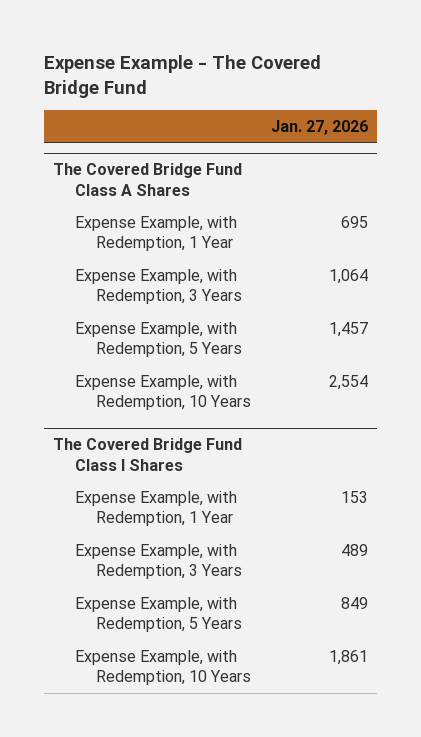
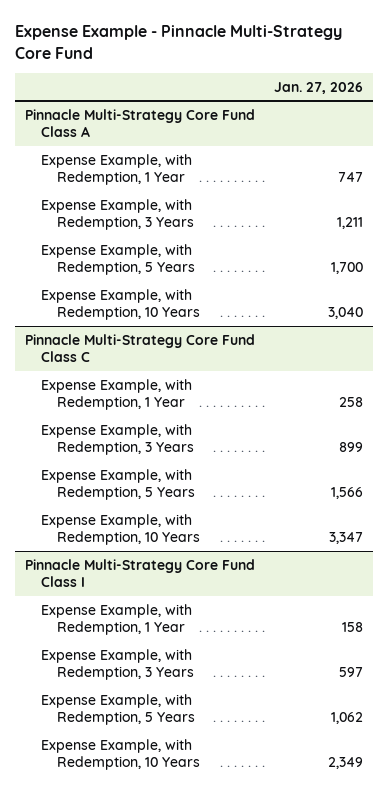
[43,54,321,98] Expense Example - The Covered Bridge Fund -> [15,25,343,59] Expense Example - Pinnacle Multi-Strategy Core Fund
[53,163,243,196] The Covered Bridge Fund Class A Shares -> none
[53,438,243,471] The Covered Bridge Fund Class I Shares -> none
none -> [24,108,255,137] Pinnacle Multi-Strategy Core Fund Class A
[340,215,368,228] 695 -> [338,171,364,182] 747
[328,268,368,284] 1,064 -> [337,216,364,229] 1,211
[328,321,368,337] 1,457 -> [331,261,364,274] 1,700
[328,374,368,390] 2,554 -> [328,306,364,319] 3,040
none -> [24,333,255,362] Pinnacle Multi-Strategy Core Fund Class C
[340,490,368,503] 153 -> [339,396,364,407] 258
[340,543,368,556] 489 -> [339,441,364,452] 899
[340,596,368,609] 849 -> [331,486,364,499] 1,566
[328,649,368,665] 1,861 -> [329,531,364,544] 3,347
none -> [24,558,255,587] Pinnacle Multi-Strategy Core Fund Class I
none -> [40,603,192,635] Expense Example, with Redemption, 1 Year
none -> [40,648,194,680] Expense Example, with Redemption, 3 Years
none -> [40,693,195,725] Expense Example, with Redemption, 5 Years
none -> [40,738,200,770] Expense Example, with Redemption, 10 Years

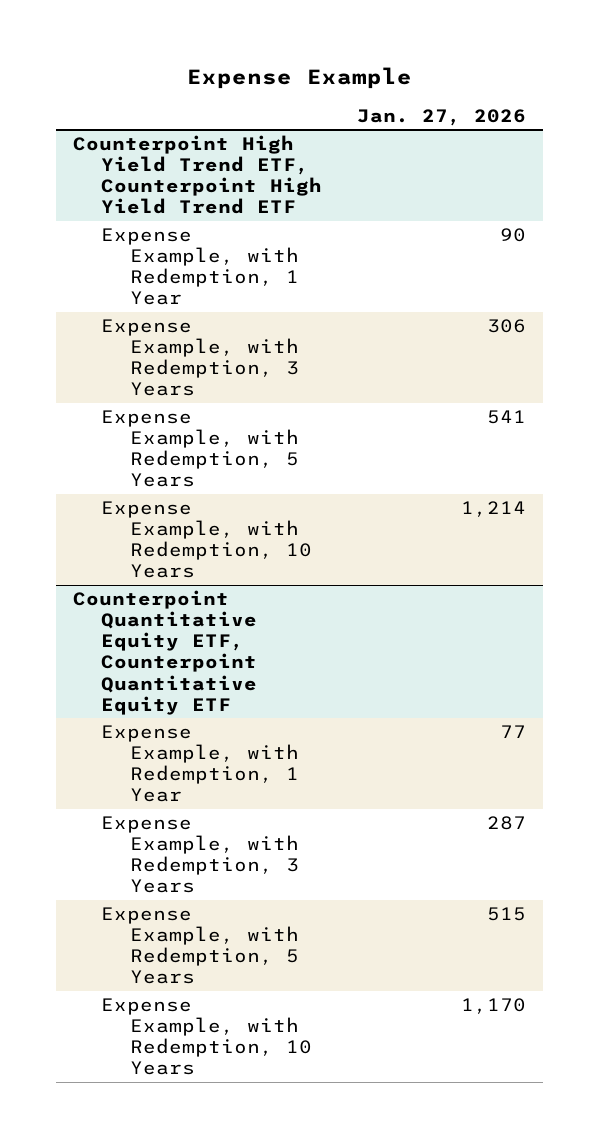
[15,25,343,59] Expense Example - Pinnacle Multi-Strategy Core Fund -> [186,66,412,89] Expense Example
[24,108,255,137] Pinnacle Multi-Strategy Core Fund Class A -> none
[24,333,255,362] Pinnacle Multi-Strategy Core Fund Class C -> none
[24,558,255,587] Pinnacle Multi-Strategy Core Fund Class I -> none
[40,603,192,635] Expense Example, with Redemption, 1 Year -> none
[40,648,194,680] Expense Example, with Redemption, 3 Years -> none
[40,693,195,725] Expense Example, with Redemption, 5 Years -> none
[40,738,200,770] Expense Example, with Redemption, 10 Years -> none
none -> [73,135,323,215] Counterpoint High Yield Trend ETF, Counterpoint High Yield Trend ETF
[338,171,364,182] 747 -> [500,228,527,243] 90
[337,216,364,229] 1,211 -> [487,319,527,334] 306
[331,261,364,274] 1,700 -> [487,410,527,425] 541
[328,306,364,319] 3,040 -> [461,501,527,518] 1,214
none -> [73,590,258,715] Counterpoint Quantitative Equity ETF, Counterpoint Quantitative Equity ETF
[339,396,364,407] 258 -> [500,725,527,739] 77
[339,441,364,452] 899 -> [487,816,527,831] 287
[331,486,364,499] 1,566 -> [487,907,527,922] 515
[329,531,364,544] 3,347 -> [461,998,527,1015] 1,170

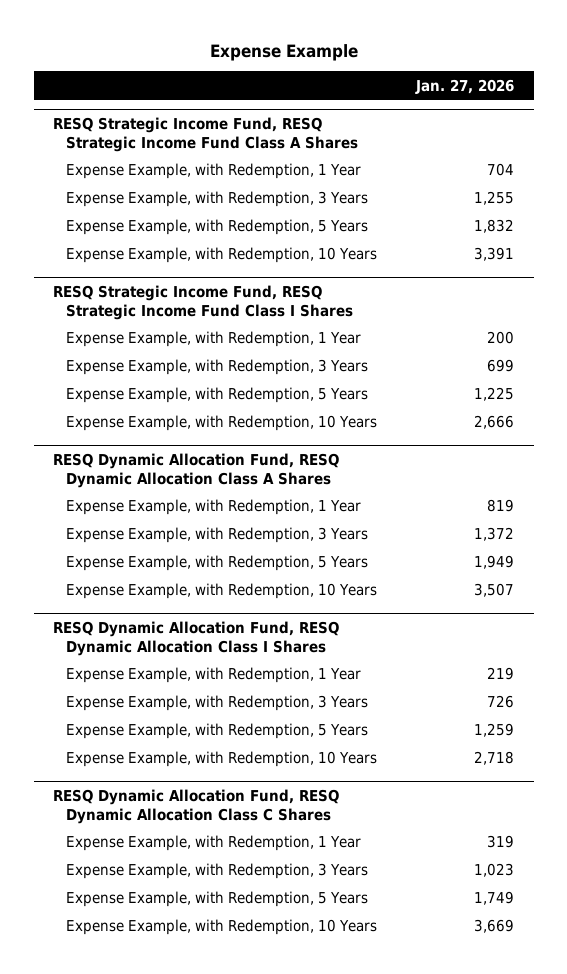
[73,135,323,215] Counterpoint High Yield Trend ETF, Counterpoint High Yield Trend ETF -> none
[73,590,258,715] Counterpoint Quantitative Equity ETF, Counterpoint Quantitative Equity ETF -> none
none -> [53,116,358,152] RESQ Strategic Income Fund, RESQ Strategic Income Fund Class A Shares
[500,228,527,243] 90 -> [486,163,514,177] 704
[487,319,527,334] 306 -> [473,191,514,206] 1,255
[487,410,527,425] 541 -> [473,219,514,234] 1,832
[461,501,527,518] 1,214 -> [473,247,514,262] 3,391
none -> [53,284,353,320] RESQ Strategic Income Fund, RESQ Strategic Income Fund Class I Shares
[500,725,527,739] 77 -> [486,331,514,345] 200
[487,816,527,831] 287 -> [486,359,514,373] 699
[487,907,527,922] 515 -> [473,387,514,402] 1,225
[461,998,527,1015] 1,170 -> [473,415,514,430] 2,666
none -> [53,452,340,488] RESQ Dynamic Allocation Fund, RESQ Dynamic Allocation Class A Shares
none -> [65,499,361,516] Expense Example, with Redemption, 1 Year
none -> [65,527,368,544] Expense Example, with Redemption, 3 Years
none -> [65,555,368,572] Expense Example, with Redemption, 5 Years
none -> [65,583,377,600] Expense Example, with Redemption, 10 Years
none -> [53,620,340,656] RESQ Dynamic Allocation Fund, RESQ Dynamic Allocation Class I Shares
none -> [65,667,361,684] Expense Example, with Redemption, 1 Year
none -> [65,695,368,712] Expense Example, with Redemption, 3 Years
none -> [65,723,368,740] Expense Example, with Redemption, 5 Years
none -> [65,751,377,768] Expense Example, with Redemption, 10 Years
none -> [53,788,340,824] RESQ Dynamic Allocation Fund, RESQ Dynamic Allocation Class C Shares
none -> [65,835,361,852] Expense Example, with Redemption, 1 Year
none -> [65,863,368,880] Expense Example, with Redemption, 3 Years
none -> [65,891,368,908] Expense Example, with Redemption, 5 Years
none -> [65,919,377,936] Expense Example, with Redemption, 10 Years

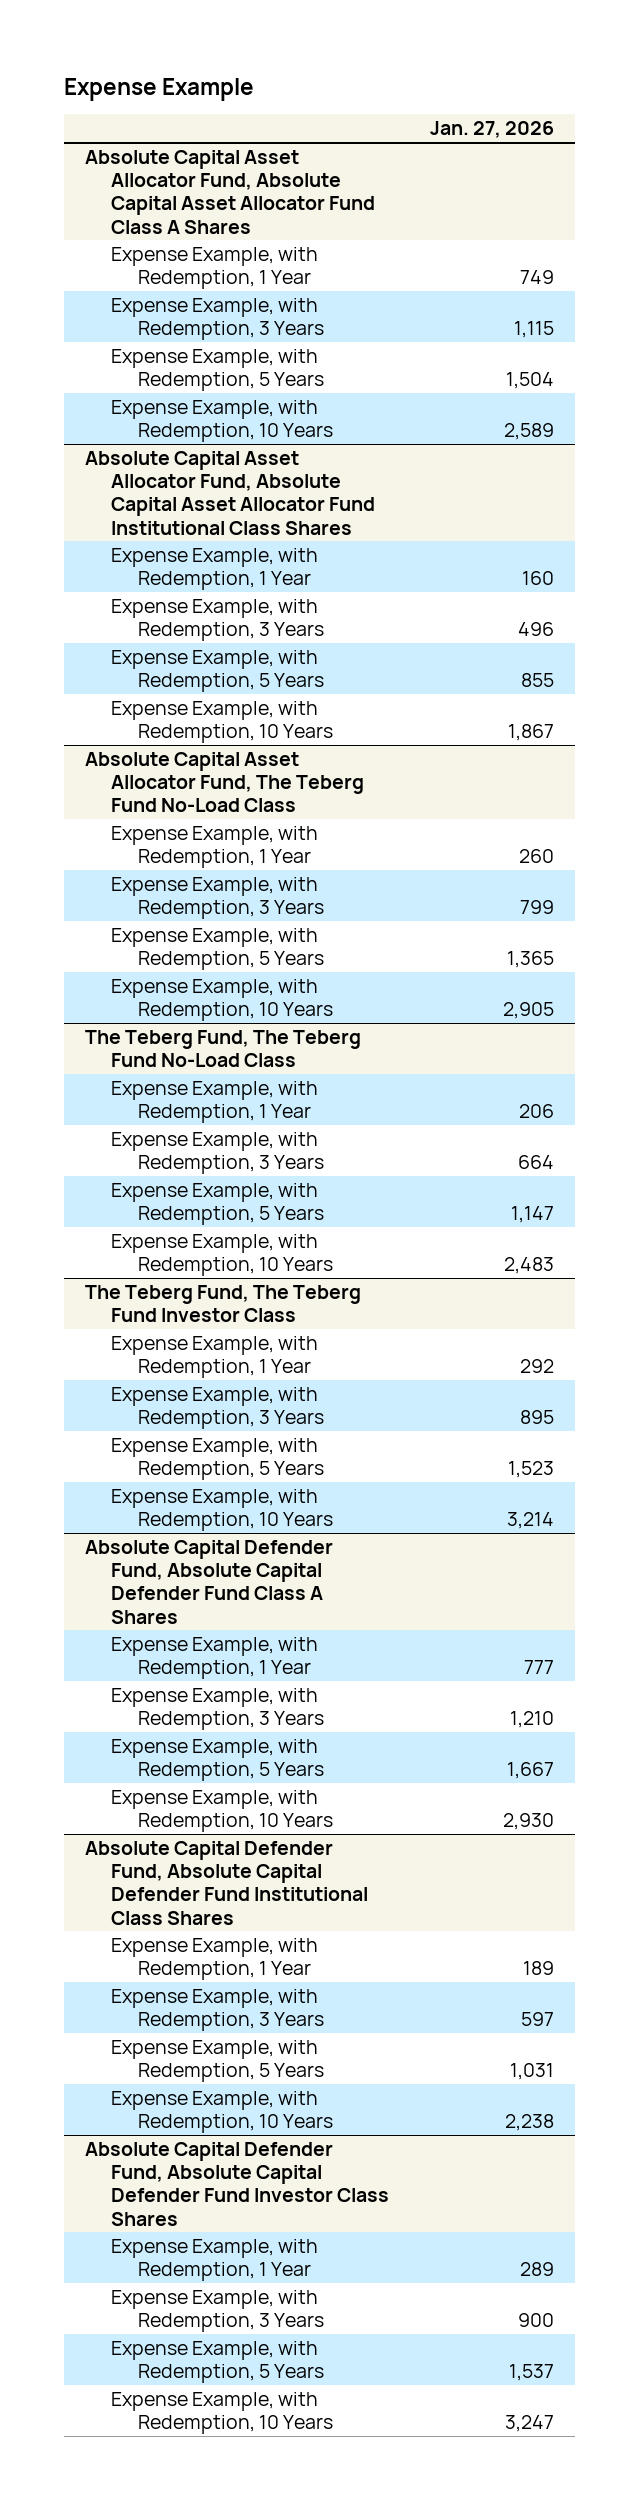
[53,116,358,152] RESQ Strategic Income Fund, RESQ Strategic Income Fund Class A Shares -> none
[53,284,353,320] RESQ Strategic Income Fund, RESQ Strategic Income Fund Class I Shares -> none
[53,452,340,488] RESQ Dynamic Allocation Fund, RESQ Dynamic Allocation Class A Shares -> none
[53,620,340,656] RESQ Dynamic Allocation Fund, RESQ Dynamic Allocation Class I Shares -> none
[53,788,340,824] RESQ Dynamic Allocation Fund, RESQ Dynamic Allocation Class C Shares -> none
none -> [84,150,376,234] Absolute Capital Asset Allocator Fund, Absolute Capital Asset Allocator Fund Class A Shares
[486,163,514,177] 704 -> [520,270,555,285] 749
[473,191,514,206] 1,255 -> [514,321,555,339] 1,115
[473,219,514,234] 1,832 -> [506,372,555,390] 1,504
[473,247,514,262] 3,391 -> [504,423,555,441] 2,589
none -> [84,451,376,535] Absolute Capital Asset Allocator Fund, Absolute Capital Asset Allocator Fund Institutional Class Shares
[486,331,514,345] 200 -> [522,571,555,586] 160
[486,359,514,373] 699 -> [518,622,555,637] 496
[473,387,514,402] 1,225 -> [521,673,555,688] 855
[473,415,514,430] 2,666 -> [508,724,555,742] 1,867
none -> [84,752,365,813] Absolute Capital Asset Allocator Fund, The Teberg Fund No-Load Class
[486,499,514,513] 819 -> [519,849,555,864] 260
[473,527,514,542] 1,372 -> [520,900,555,915] 799
[473,555,514,570] 1,949 -> [507,951,555,969] 1,365
[473,583,514,598] 3,507 -> [503,1002,555,1020] 2,905
none -> [84,1030,361,1068] The Teberg Fund, The Teberg Fund No-Load Class
[486,667,514,681] 219 -> [519,1104,555,1119] 206
[486,695,514,709] 726 -> [518,1155,555,1170] 664
[473,723,514,738] 1,259 -> [511,1206,555,1224] 1,147
[473,751,514,766] 2,718 -> [504,1257,555,1275] 2,483
none -> [84,1285,361,1323] The Teberg Fund, The Teberg Fund Investor Class
[486,835,514,849] 319 -> [520,1359,555,1374] 292
[473,863,514,878] 1,023 -> [520,1410,555,1425] 895
[473,891,514,906] 1,749 -> [508,1461,555,1479] 1,523
[473,919,514,934] 3,669 -> [507,1512,555,1530] 3,214
none -> [84,1540,333,1624] Absolute Capital Defender Fund, Absolute Capital Defender Fund Class A Shares
none -> [111,1637,319,1680] Expense Example, with Redemption, 1 Year
none -> [111,1688,324,1731] Expense Example, with Redemption, 3 Years
none -> [111,1739,324,1782] Expense Example, with Redemption, 5 Years
none -> [111,1790,333,1833] Expense Example, with Redemption, 10 Years
none -> [84,1841,369,1925] Absolute Capital Defender Fund, Absolute Capital Defender Fund Institutional Class Shares
none -> [111,1938,319,1981] Expense Example, with Redemption, 1 Year
none -> [111,1989,324,2032] Expense Example, with Redemption, 3 Years
none -> [111,2040,324,2083] Expense Example, with Redemption, 5 Years
none -> [111,2091,333,2134] Expense Example, with Redemption, 10 Years
none -> [84,2142,390,2226] Absolute Capital Defender Fund, Absolute Capital Defender Fund Investor Class Shares
none -> [111,2239,319,2282] Expense Example, with Redemption, 1 Year
none -> [111,2290,324,2333] Expense Example, with Redemption, 3 Years
none -> [111,2341,324,2384] Expense Example, with Redemption, 5 Years
none -> [111,2392,333,2435] Expense Example, with Redemption, 10 Years

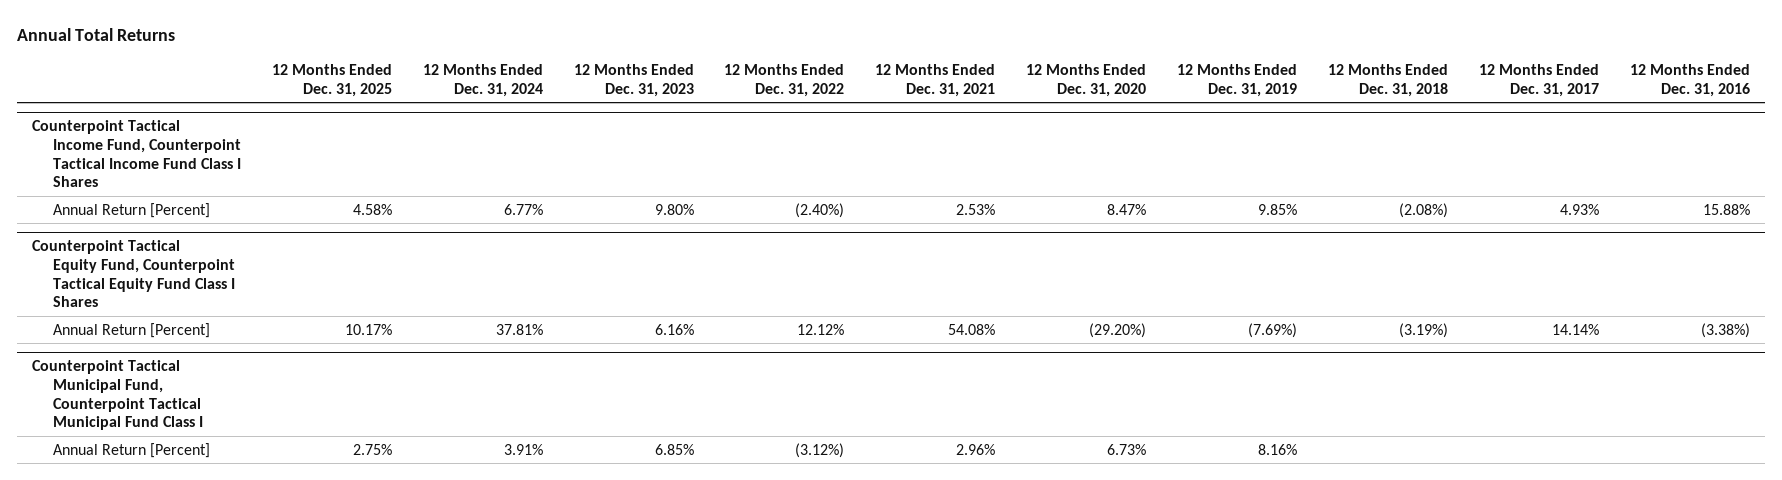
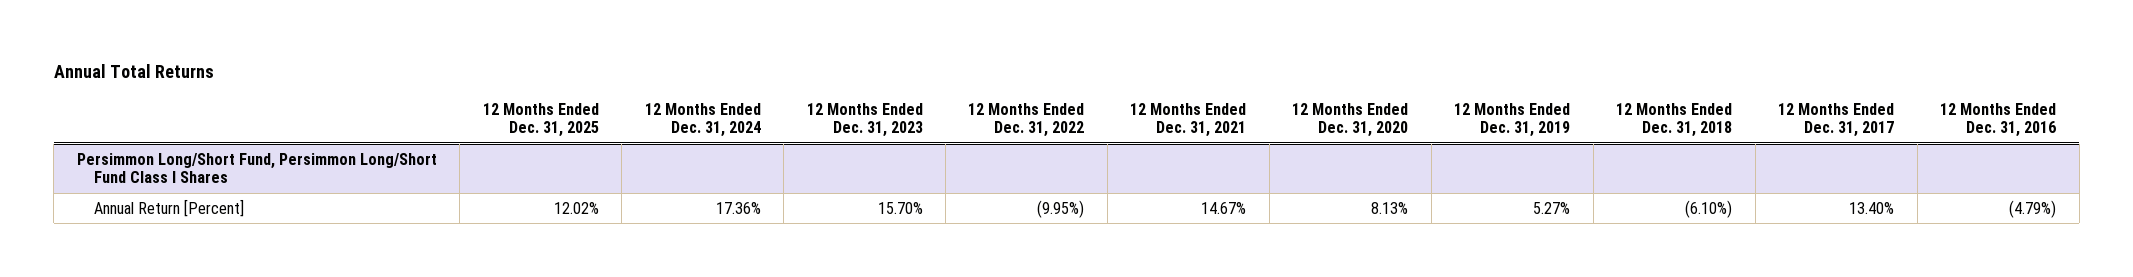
[32,120,241,188] Counterpoint Tactical Income Fund, Counterpoint Tactical Income Fund Class I Shares -> none
[32,240,235,308] Counterpoint Tactical Equity Fund, Counterpoint Tactical Equity Fund Class I Shares -> none
[52,322,210,338] Annual Return [Percent] -> none
[32,360,203,431] Counterpoint Tactical Municipal Fund, Counterpoint Tactical Municipal Fund Class I -> none
[52,442,210,458] Annual Return [Percent] -> none
none -> [76,152,437,184] Persimmon Long/Short Fund, Persimmon Long/Short Fund Class I Shares
[352,203,392,215] 4.58% -> [553,201,599,214] 12.02%
[503,203,543,215] 6.77% -> [715,201,761,214] 17.36%
[654,203,694,215] 9.80% -> [877,201,923,214] 15.70%
[795,202,845,218] (2.40%) -> [1037,199,1085,218] (9.95%)
[956,203,996,215] 2.53% -> [1201,201,1247,214] 14.67%
[1107,203,1147,215] 8.47% -> [1371,201,1409,214] 8.13%
[1258,203,1298,215] 9.85% -> [1533,201,1571,214] 5.27%
[1398,202,1448,218] (2.08%) -> [1685,199,1733,218] (6.10%)
[1559,203,1599,215] 4.93% -> [1849,201,1895,214] 13.40%
[1702,203,1750,215] 15.88% -> [2009,199,2057,218] (4.79%)

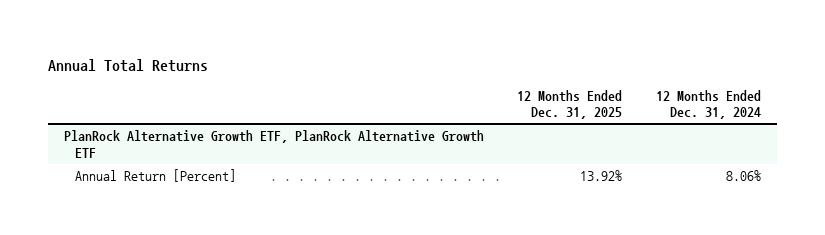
[806,102,923,138] 12 Months Ended Dec. 31, 2023 -> none
[968,102,1085,138] 12 Months Ended Dec. 31, 2022 -> none
[1130,102,1247,138] 12 Months Ended Dec. 31, 2021 -> none
[1292,102,1409,138] 12 Months Ended Dec. 31, 2020 -> none
[1454,102,1571,138] 12 Months Ended Dec. 31, 2019 -> none
[1616,102,1733,138] 12 Months Ended Dec. 31, 2018 -> none
[1778,102,1895,138] 12 Months Ended Dec. 31, 2017 -> none
[1940,102,2057,138] 12 Months Ended Dec. 31, 2016 -> none
[76,152,437,184] Persimmon Long/Short Fund, Persimmon Long/Short Fund Class I Shares -> none
none -> [64,130,485,158] PlanRock Alternative Growth ETF, PlanRock Alternative Growth ETF
[553,201,599,214] 12.02% -> [580,170,623,182] 13.92%
[715,201,761,214] 17.36% -> [725,170,761,182] 8.06%

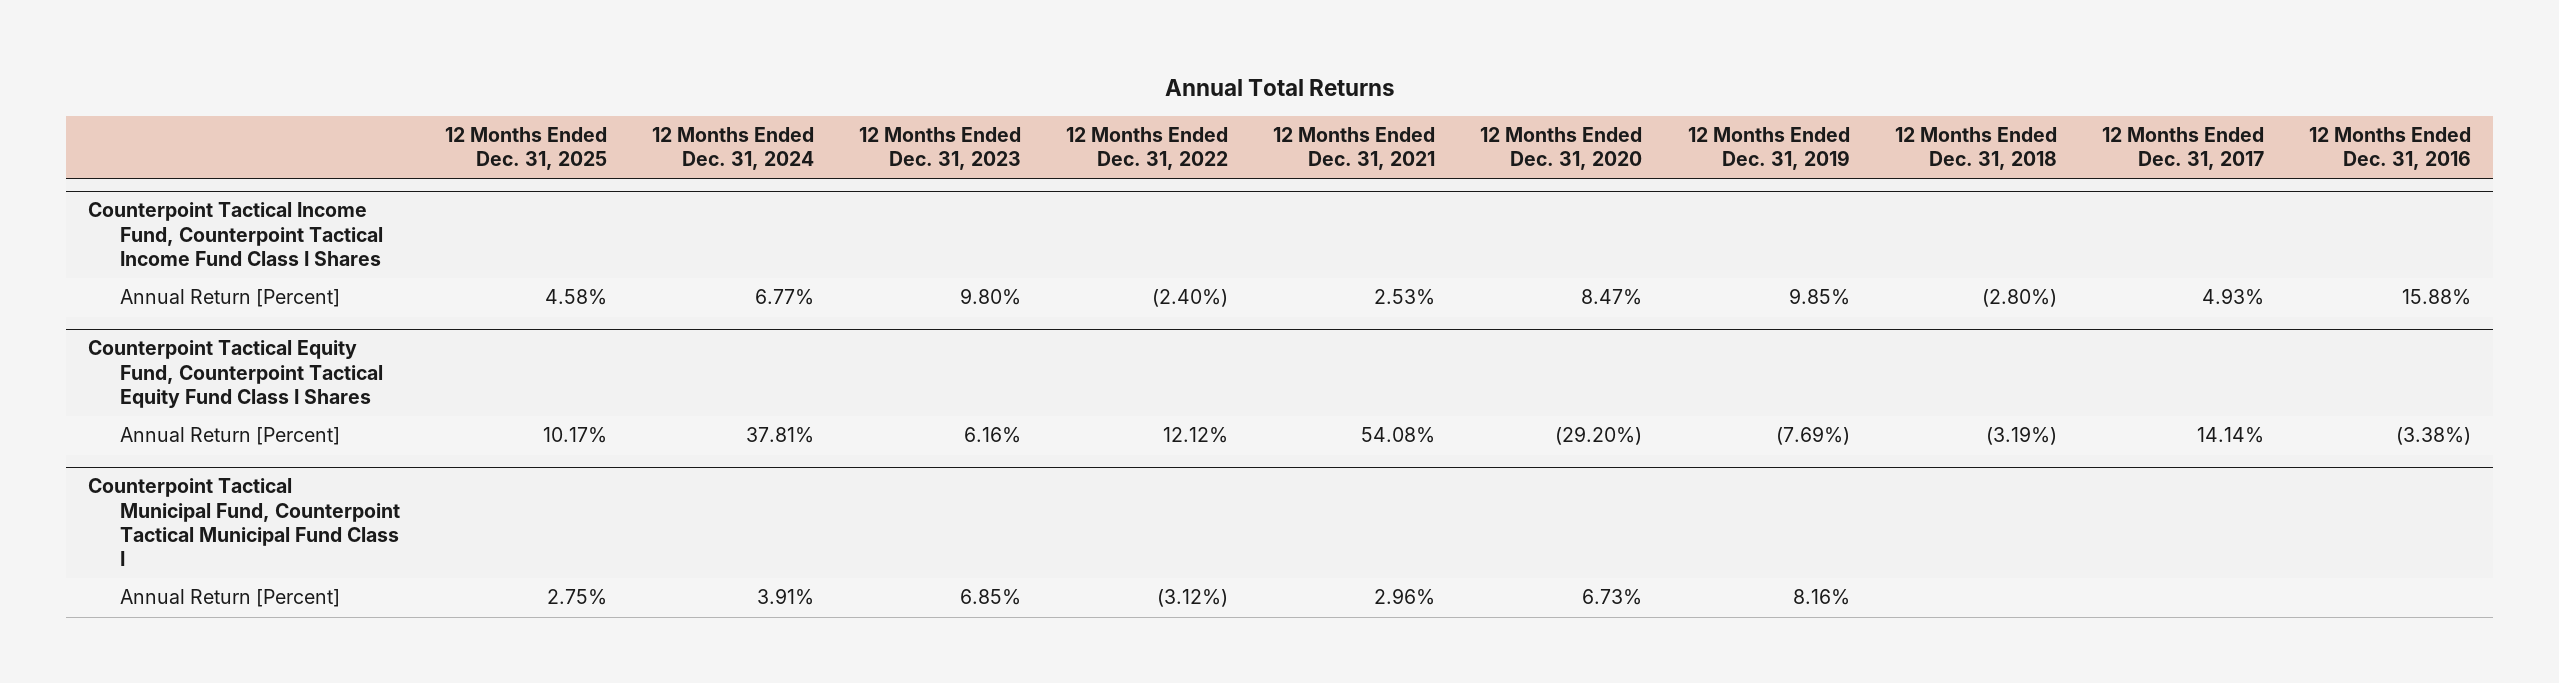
none -> [859,127,1022,171] 12 Months Ended Dec. 31, 2023
none -> [1066,127,1229,171] 12 Months Ended Dec. 31, 2022
none -> [1273,127,1436,171] 12 Months Ended Dec. 31, 2021
none -> [1480,127,1643,171] 12 Months Ended Dec. 31, 2020
none -> [1687,127,1850,171] 12 Months Ended Dec. 31, 2019
none -> [1894,127,2057,171] 12 Months Ended Dec. 31, 2018
none -> [2101,127,2264,171] 12 Months Ended Dec. 31, 2017
none -> [2308,127,2471,171] 12 Months Ended Dec. 31, 2016
[64,130,485,158] PlanRock Alternative Growth ETF, PlanRock Alternative Growth ETF -> none
none -> [88,202,383,266] Counterpoint Tactical Income Fund, Counterpoint Tactical Income Fund Class I Shares
[580,170,623,182] 13.92% -> [544,289,607,306] 4.58%
[725,170,761,182] 8.06% -> [754,289,814,306] 6.77%
none -> [88,340,383,408] Counterpoint Tactical Equity Fund, Counterpoint Tactical Equity Fund Class I Shares
none -> [119,427,340,446] Annual Return [Percent]
none -> [88,478,400,566] Counterpoint Tactical Municipal Fund, Counterpoint Tactical Municipal Fund Class I
none -> [119,589,340,608] Annual Return [Percent]

